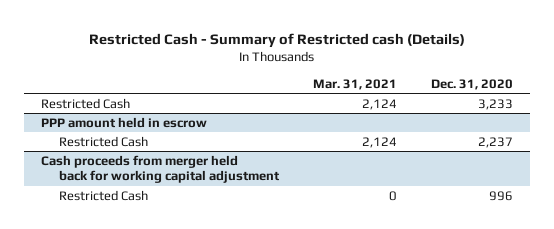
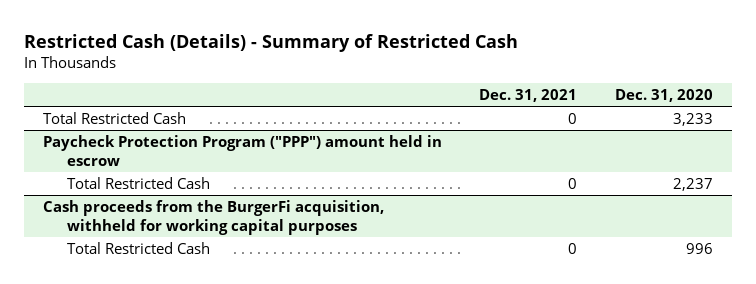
[88,32,465,48] Restricted Cash - Summary of Restricted cash (Details) -> [24,33,519,52] Restricted Cash (Details) - Summary of Restricted Cash
[312,78,397,90] Mar. 31, 2021 -> none
none -> [479,89,578,103] Dec. 31, 2021
[40,154,280,184] Cash proceeds from merger held back for working capital adjustment -> none
[40,97,130,109] Restricted Cash -> [42,111,186,124] Total Restricted Cash
[40,116,207,128] PPP amount held in escrow -> [42,134,442,167] Paycheck Protection Program ("PPP") amount held in escrow
[58,135,148,147] Restricted Cash -> [66,176,210,189] Total Restricted Cash
none -> [42,199,384,236] Cash proceeds from the BurgerFi acquisition, withheld for working capital purposes
[58,189,148,201] Restricted Cash -> [66,241,210,254] Total Restricted Cash

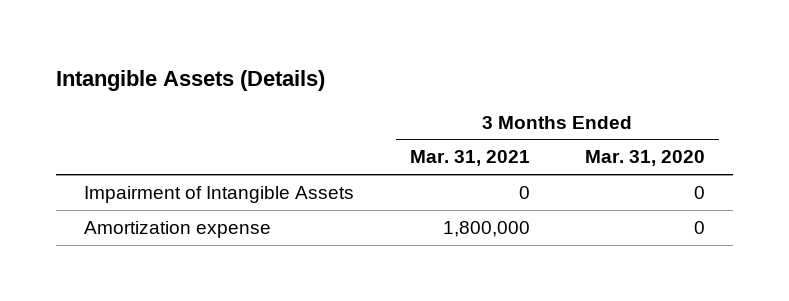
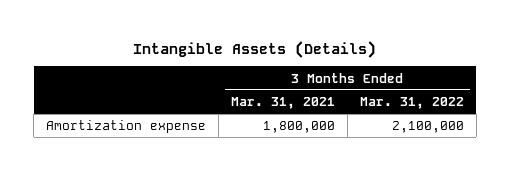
[584,150,705,167] Mar. 31, 2020 -> none
none -> [359,97,464,110] Mar. 31, 2022
[84,185,355,203] Impairment of Intangible Assets -> none

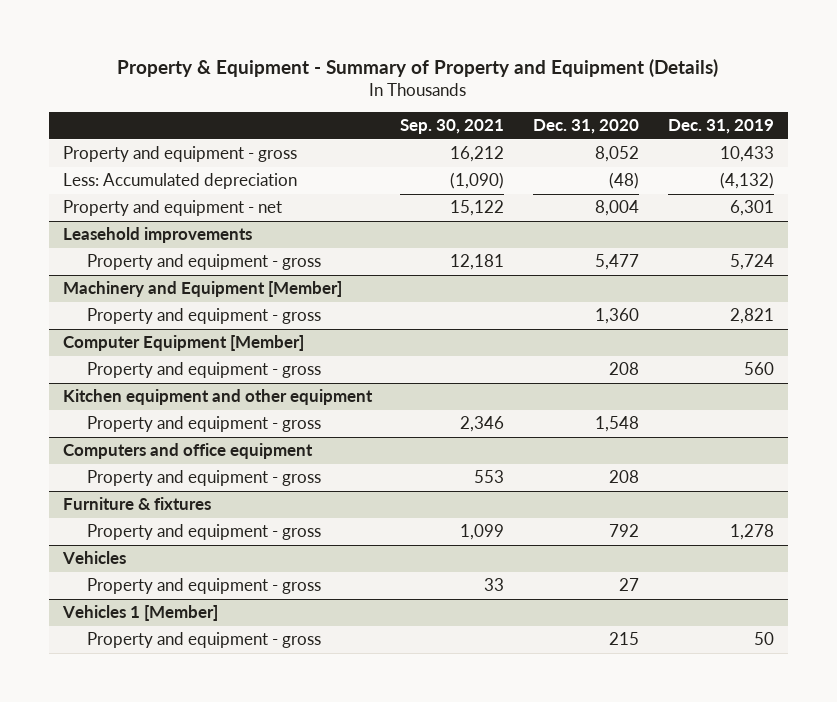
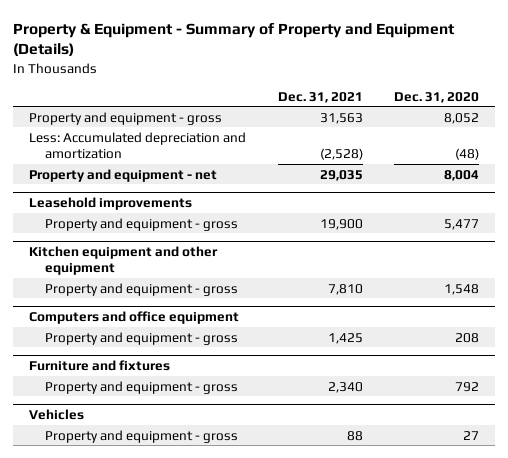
[400,119,505,135] Sep. 30, 2021 -> none
[667,119,774,135] Dec. 31, 2019 -> none
none -> [277,91,363,103] Dec. 31, 2021
[62,173,297,190] Less: Accumulated depreciation -> [28,131,246,159] Less: Accumulated depreciation and amortization
[62,281,342,298] Machinery and Equipment [Member] -> none
[87,308,322,325] Property and equipment - gross -> none
[62,335,304,352] Computer Equipment [Member] -> none
[87,362,322,379] Property and equipment - gross -> none
[62,497,211,511] Furniture & fixtures -> [28,359,170,371] Furniture and fixtures
[61,605,218,622] Vehicles 1 [Member] -> none
[87,632,322,649] Property and equipment - gross -> none

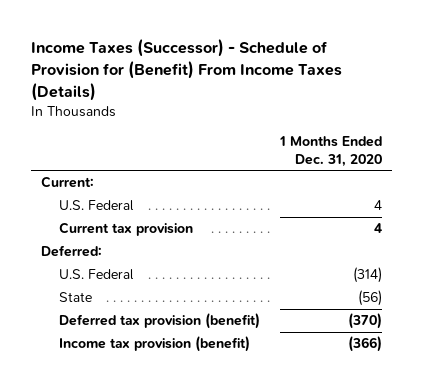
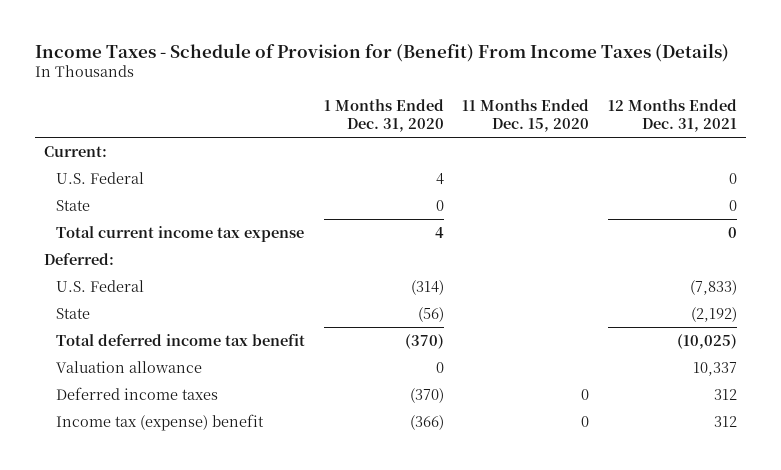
[31,38,343,101] Income Taxes (Successor) - Schedule of Provision for (Benefit) From Income Taxes (Details) -> [35,42,730,62] Income Taxes - Schedule of Provision for (Benefit) From Income Taxes (Details)
none -> [462,98,590,133] 11 Months Ended Dec. 15, 2020
none -> [607,98,737,133] 12 Months Ended Dec. 31, 2021
none -> [55,199,90,211] State
[58,222,193,237] Current tax provision -> [55,225,304,242] Total current income tax expense
[58,313,260,330] Deferred tax provision (benefit) -> [55,333,305,346] Total deferred income tax benefit
none -> [55,360,202,373] Valuation allowance
none -> [55,386,218,400] Deferred income taxes
[58,336,250,353] Income tax provision (benefit) -> [55,413,264,431] Income tax (expense) benefit

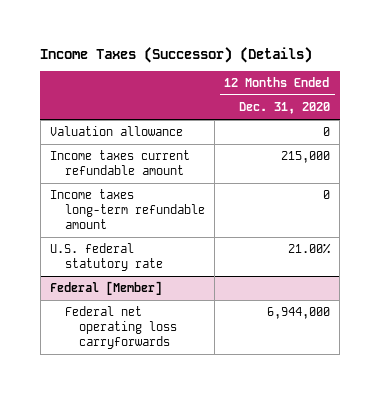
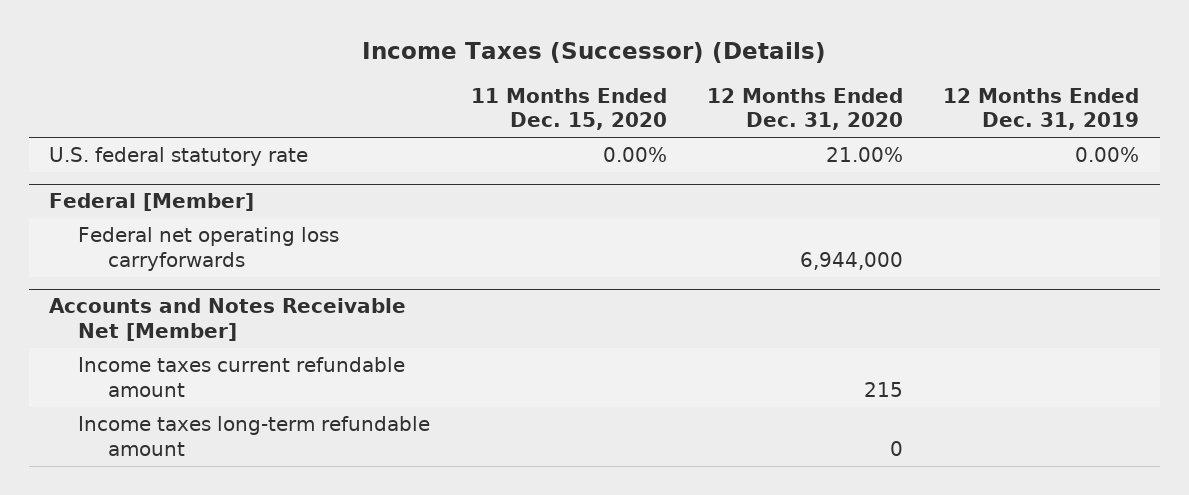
none -> [470,87,667,131] 11 Months Ended Dec. 15, 2020
none -> [943,87,1140,131] 12 Months Ended Dec. 31, 2019
[50,126,184,137] Valuation allowance -> none
[50,150,191,176] Income taxes current refundable amount -> none
[50,189,205,229] Income taxes long-term refundable amount -> none
none -> [49,298,407,341] Accounts and Notes Receivable Net [Member]
none -> [78,357,406,397] Income taxes current refundable amount
none -> [78,416,431,456] Income taxes long-term refundable amount

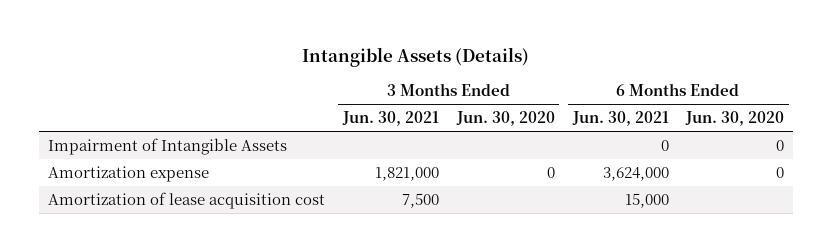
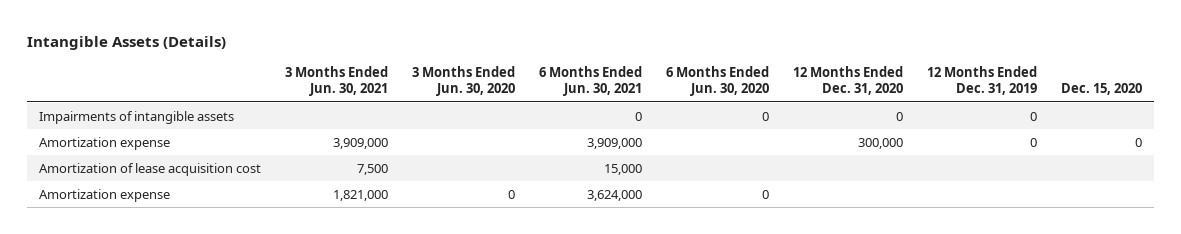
none -> [792,66,903,96] 12 Months Ended Dec. 31, 2020
none -> [926,66,1037,96] 12 Months Ended Dec. 31, 2019
none -> [1060,83,1142,96] Dec. 15, 2020
[47,138,287,156] Impairment of Intangible Assets -> [38,110,234,124] Impairments of intangible assets
none -> [38,136,170,150] Amortization expense
[47,166,209,183] Amortization expense -> [38,188,170,202] Amortization expense

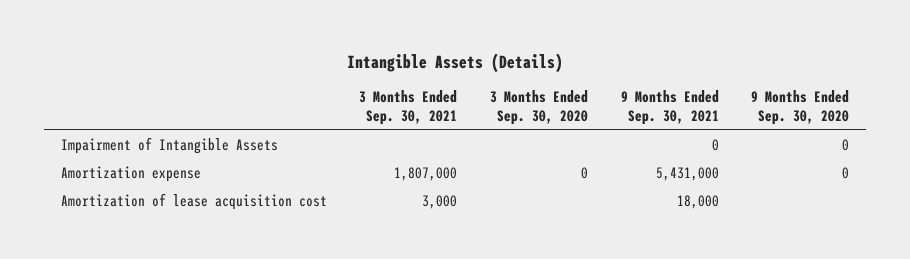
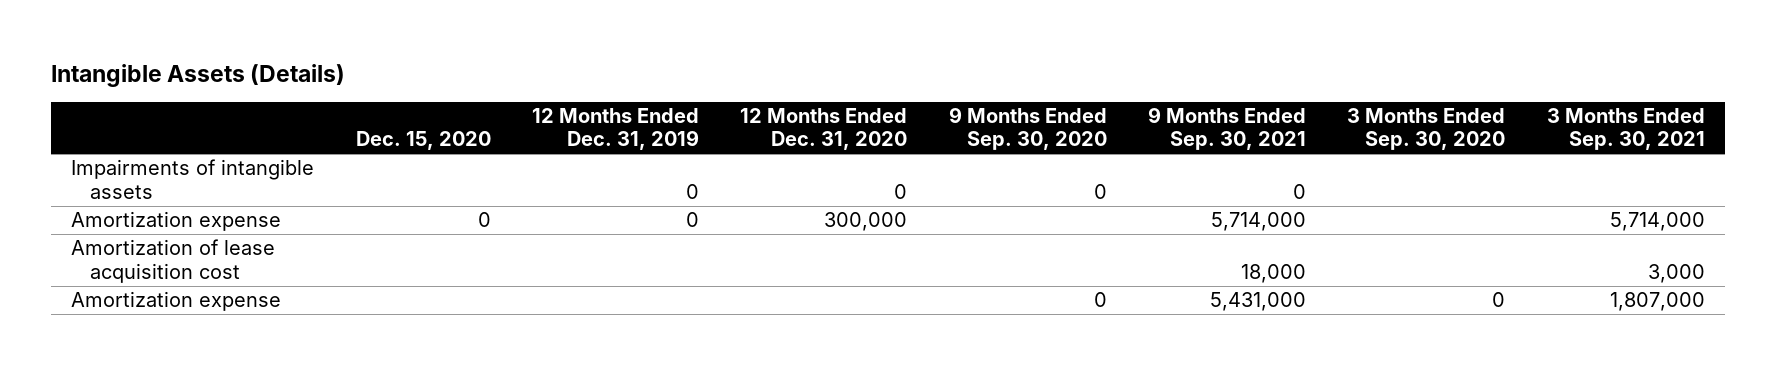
none -> [355,131,491,151] Dec. 15, 2020
none -> [532,108,700,151] 12 Months Ended Dec. 31, 2019
none -> [740,108,908,151] 12 Months Ended Dec. 31, 2020
[60,137,278,155] Impairment of Intangible Assets -> [71,159,315,199] Impairments of intangible assets
none -> [71,211,282,232] Amortization expense
[60,166,201,183] Amortization expense -> [71,291,282,312] Amortization expense

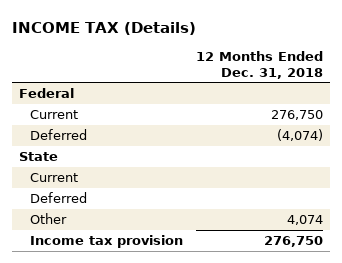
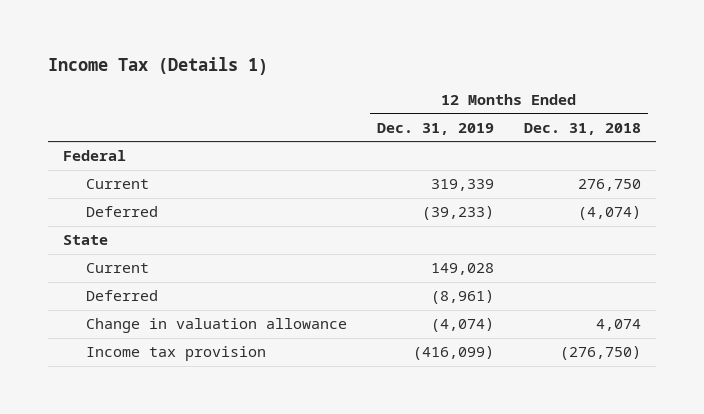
[12,21,197,35] INCOME TAX (Details) -> [47,56,268,75] Income Tax (Details 1)
none -> [377,122,495,135] Dec. 31, 2019
[29,213,67,225] Other -> [86,318,348,334] Change in valuation allowance
[264,236,324,248] 276,750 -> [560,346,642,361] (276,750)

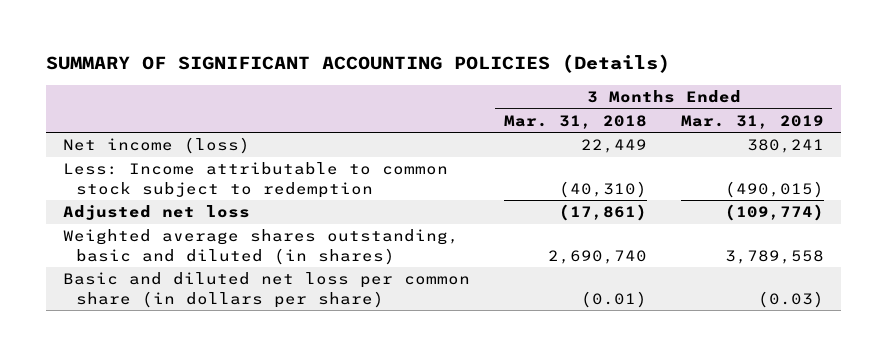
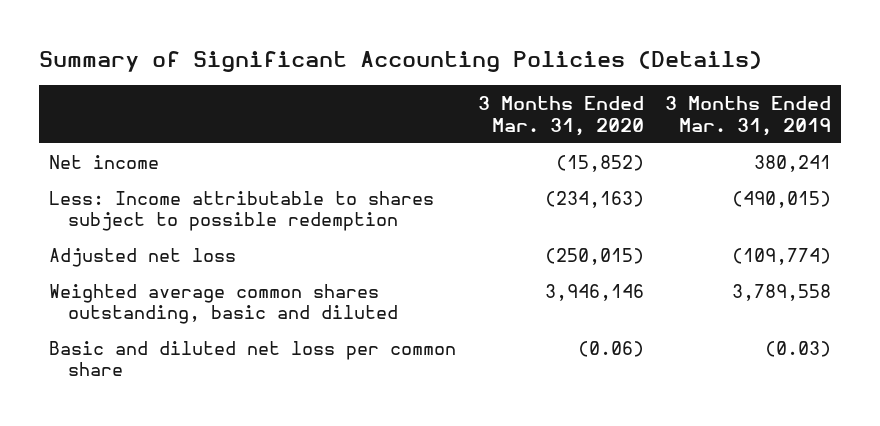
[45,54,670,74] SUMMARY OF SIGNIFICANT ACCOUNTING POLICIES (Details) -> [38,51,762,73] Summary of Significant Accounting Policies (Details)
[503,114,647,129] Mar. 31, 2018 -> none
none -> [477,96,644,136] 3 Months Ended Mar. 31, 2020
[62,137,250,155] Net income (loss) -> [49,154,160,169] Net income
[62,162,448,198] Less: Income attributable to common stock subject to redemption -> [49,190,435,232] Less: Income attributable to shares subject to possible redemption
[62,229,459,265] Weighted average shares outstanding, basic and diluted (in shares) -> [49,283,398,325] Weighted average common shares outstanding, basic and diluted
[62,272,470,308] Basic and diluted net loss per common share (in dollars per share) -> [49,340,457,377] Basic and diluted net loss per common share

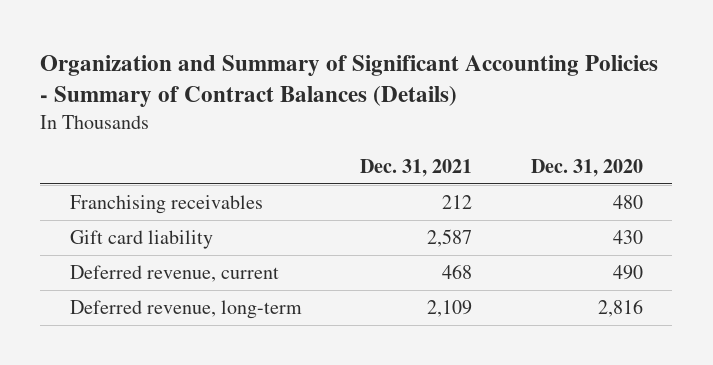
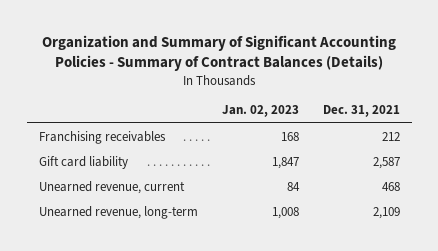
[530,158,643,177] Dec. 31, 2020 -> none
none -> [221,105,299,118] Jan. 02, 2023
[69,265,279,283] Deferred revenue, current -> [38,180,185,194] Unearned revenue, current
[69,300,302,320] Deferred revenue, long-term -> [38,205,198,219] Unearned revenue, long-term

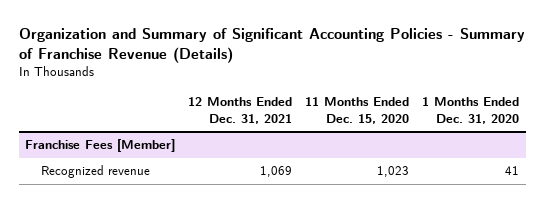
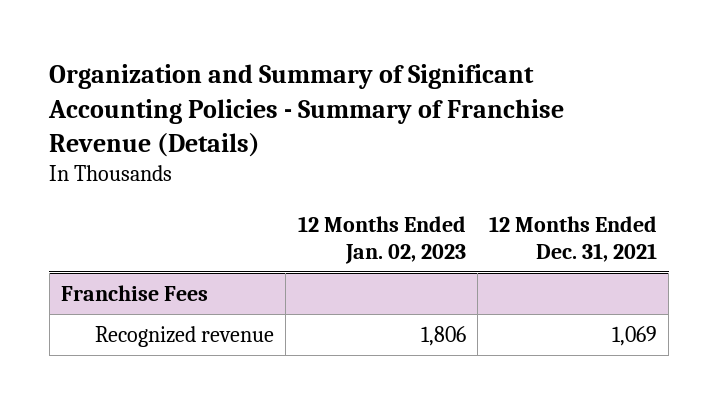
[305,97,410,124] 11 Months Ended Dec. 15, 2020 -> none
[422,97,520,124] 1 Months Ended Dec. 31, 2020 -> none
none -> [297,215,466,264] 12 Months Ended Jan. 02, 2023
[25,139,176,153] Franchise Fees [Member] -> [60,285,208,302] Franchise Fees

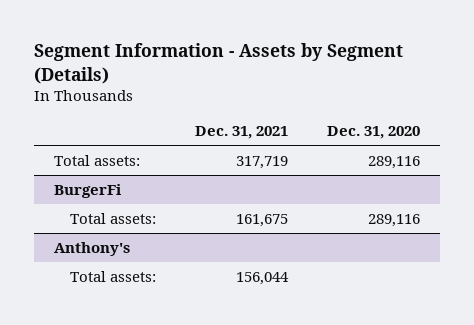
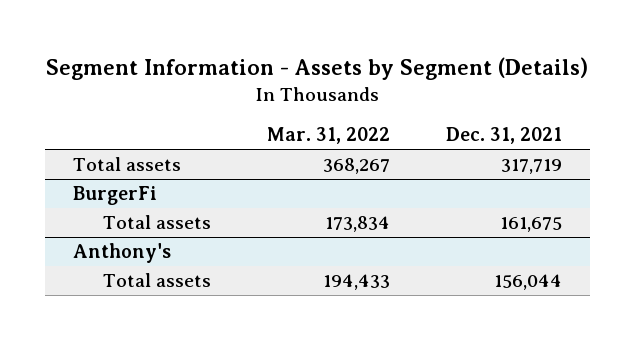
[327,126,421,140] Dec. 31, 2020 -> none
none -> [266,127,390,145] Mar. 31, 2022
[53,155,140,167] Total assets: -> [72,157,181,172] Total assets
[69,213,156,225] Total assets: -> [102,215,211,230] Total assets
[69,271,156,283] Total assets: -> [102,273,211,288] Total assets

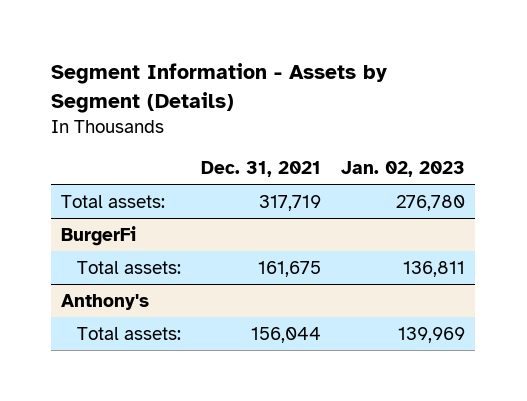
[266,127,390,145] Mar. 31, 2022 -> none
none -> [341,160,466,177] Jan. 02, 2023
[72,157,181,172] Total assets -> [61,194,166,208] Total assets:
[102,215,211,230] Total assets -> [76,260,181,274] Total assets:
[102,273,211,288] Total assets -> [76,326,181,340] Total assets:

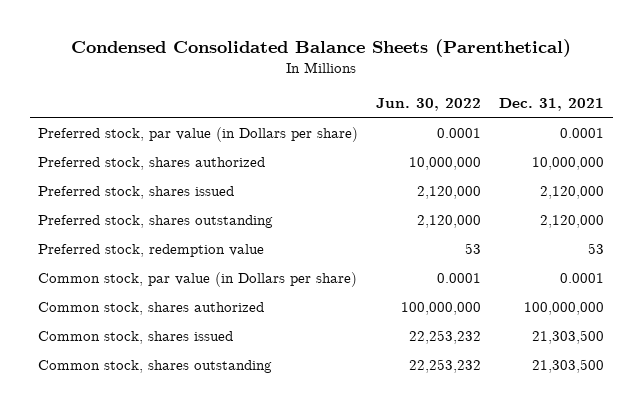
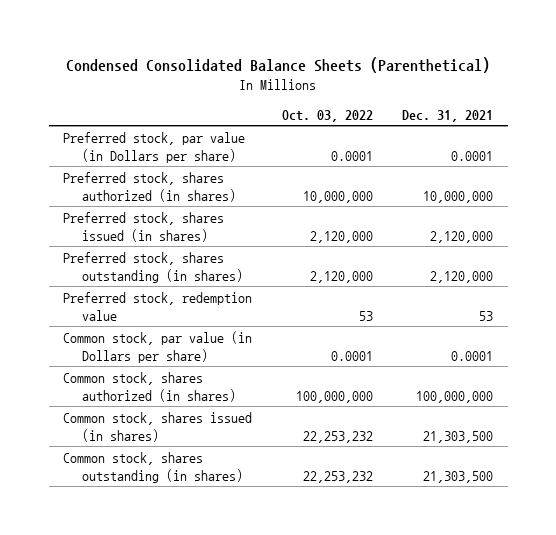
[376,97,482,111] Jun. 30, 2022 -> none
none -> [281,109,373,122] Oct. 03, 2022
[38,156,266,170] Preferred stock, shares authorized -> [63,171,236,202] Preferred stock, shares authorized (in shares)
[38,185,235,199] Preferred stock, shares issued -> [63,211,225,242] Preferred stock, shares issued (in shares)
[38,214,274,228] Preferred stock, shares outstanding -> [63,251,243,283] Preferred stock, shares outstanding (in shares)
[38,301,265,315] Common stock, shares authorized -> [63,371,236,402] Common stock, shares authorized (in shares)
[38,330,234,344] Common stock, shares issued -> [63,411,253,442] Common stock, shares issued (in shares)
[38,359,273,373] Common stock, shares outstanding -> [63,451,243,483] Common stock, shares outstanding (in shares)

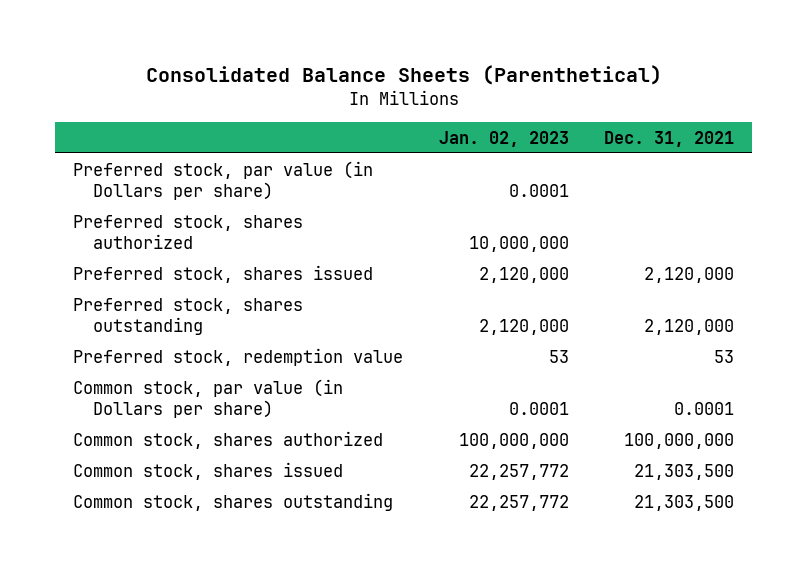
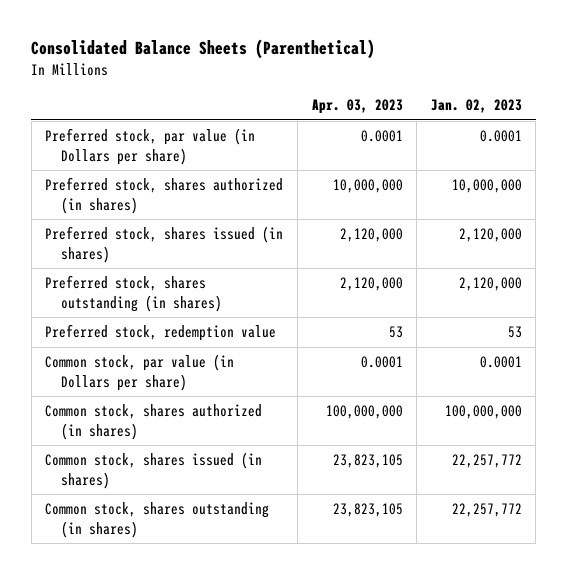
[604,130,735,147] Dec. 31, 2021 -> none
none -> [311,99,403,115] Apr. 03, 2023
[73,214,304,250] Preferred stock, shares authorized -> [45,177,284,214] Preferred stock, shares authorized (in shares)
[73,264,374,283] Preferred stock, shares issued -> [45,226,284,263] Preferred stock, shares issued (in shares)
[73,297,304,336] Preferred stock, shares outstanding -> [45,275,223,312] Preferred stock, shares outstanding (in shares)
[73,430,384,449] Common stock, shares authorized -> [45,404,263,440] Common stock, shares authorized (in shares)
[73,461,344,480] Common stock, shares issued -> [45,452,263,489] Common stock, shares issued (in shares)
[73,492,394,511] Common stock, shares outstanding -> [45,502,270,538] Common stock, shares outstanding (in shares)

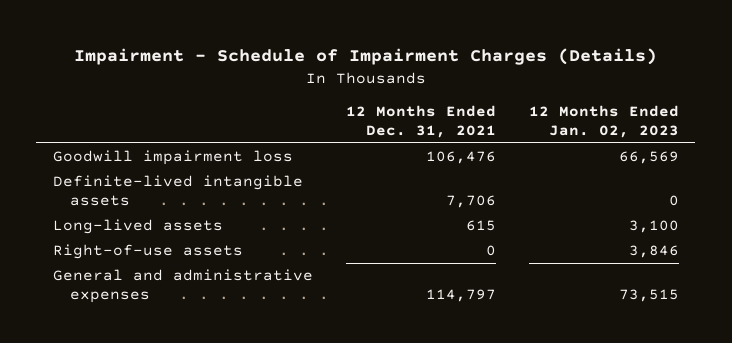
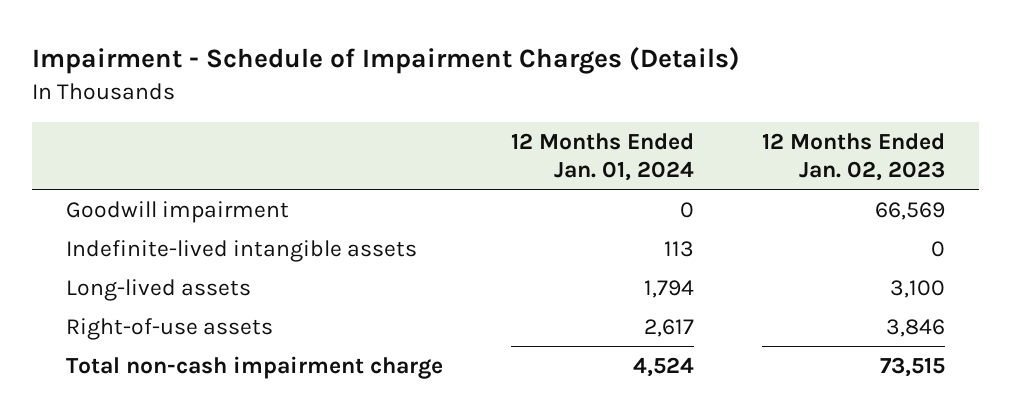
[345,104,496,138] 12 Months Ended Dec. 31, 2021 -> none
none -> [510,132,694,182] 12 Months Ended Jan. 01, 2024
[52,150,293,166] Goodwill impairment loss -> [65,200,289,223] Goodwill impairment
[52,175,303,207] Definite-lived intangible assets -> [65,239,417,262] Indefinite-lived intangible assets
[52,269,313,304] General and administrative expenses -> [65,355,443,379] Total non-cash impairment charge

